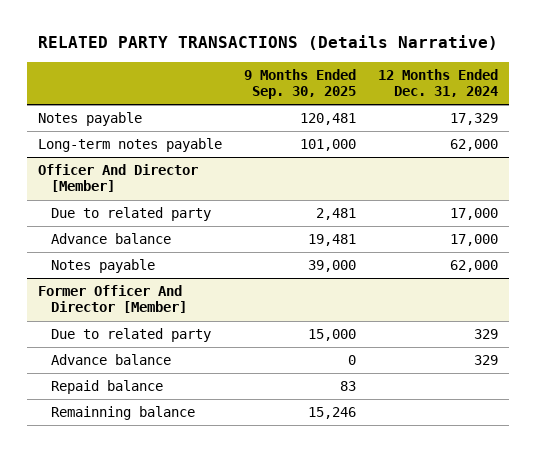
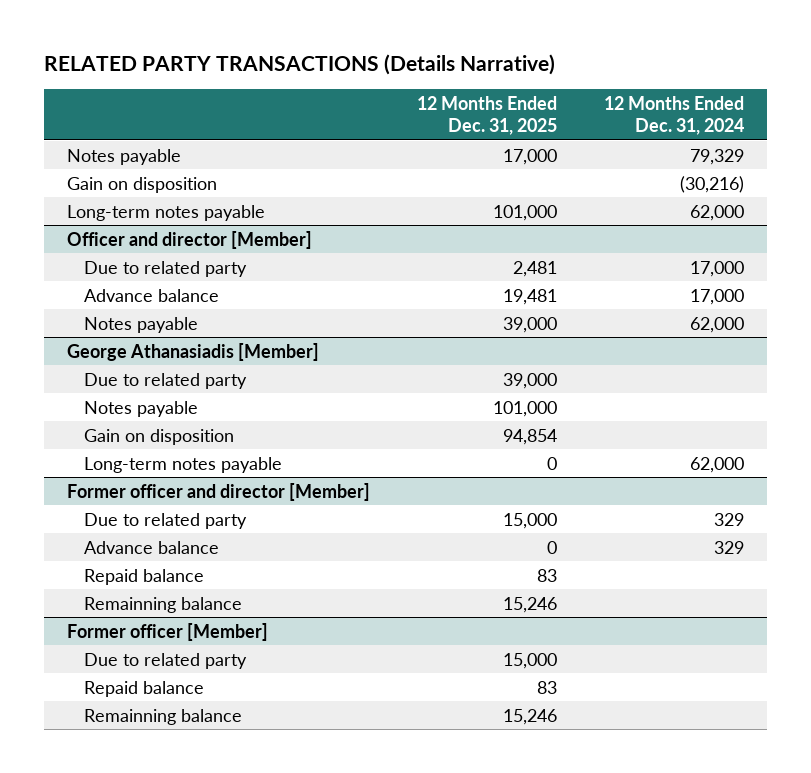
[244,68,357,100] 9 Months Ended Sep. 30, 2025 -> none
none -> [416,95,557,136] 12 Months Ended Dec. 31, 2025
[450,113,499,126] 17,329 -> [689,148,744,165] 79,329
none -> [67,176,218,193] Gain on disposition
[37,164,198,193] Officer And Director [Member] -> [67,230,313,249] Officer and director [Member]
none -> [67,342,320,361] George Athanasiadis [Member]
none -> [83,372,247,389] Due to related party
none -> [83,400,198,417] Notes payable
none -> [83,428,234,445] Gain on disposition
none -> [83,456,282,473] Long-term notes payable
[37,285,188,314] Former Officer And Director [Member] -> [67,482,371,501] Former officer and director [Member]
none -> [67,622,269,641] Former officer [Member]
none -> [83,652,247,669] Due to related party
none -> [83,680,204,697] Repaid balance
none -> [83,708,242,725] Remainning balance

